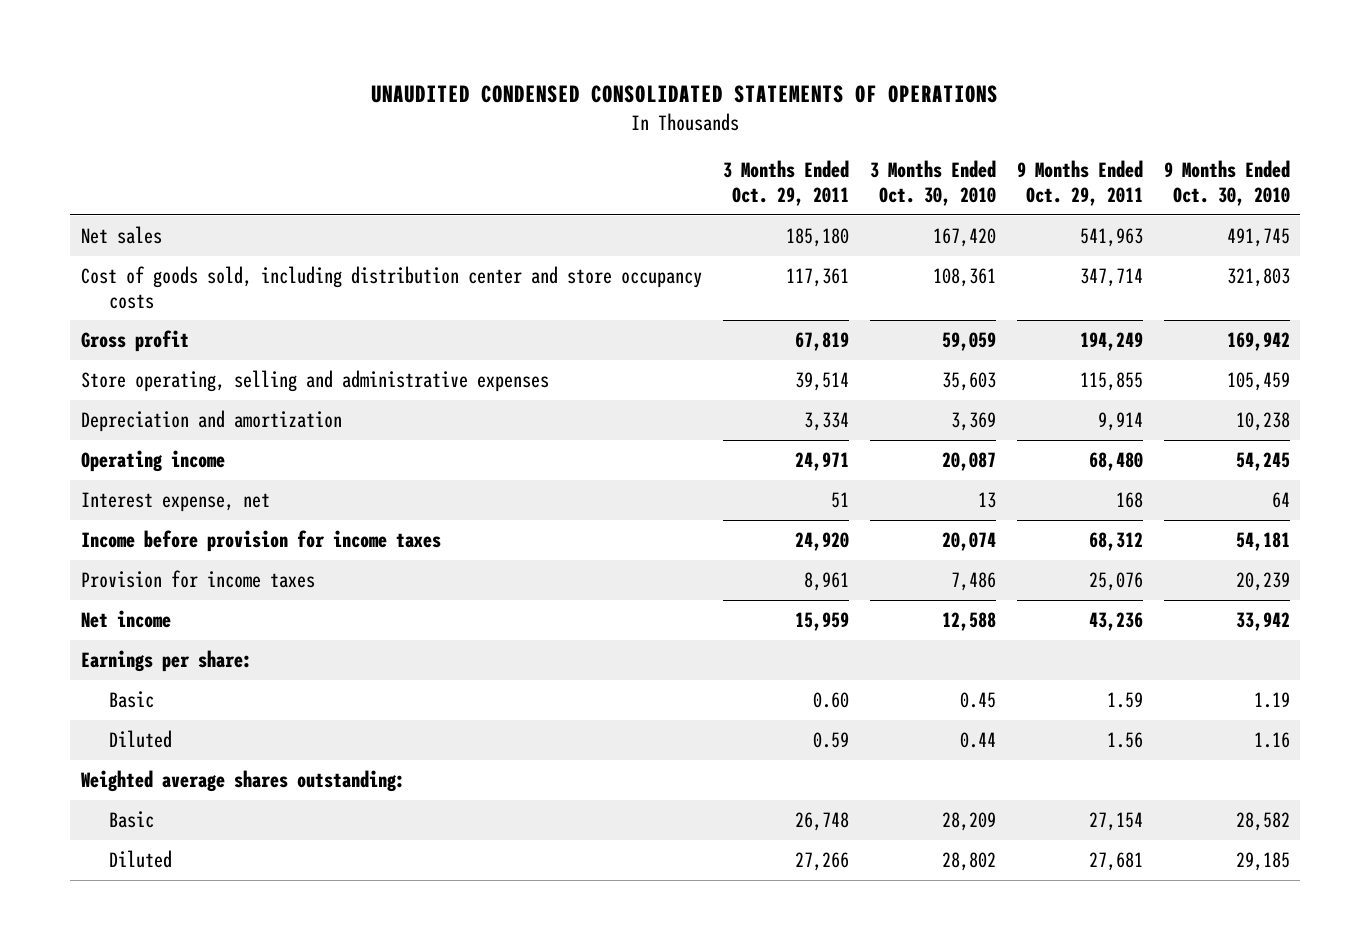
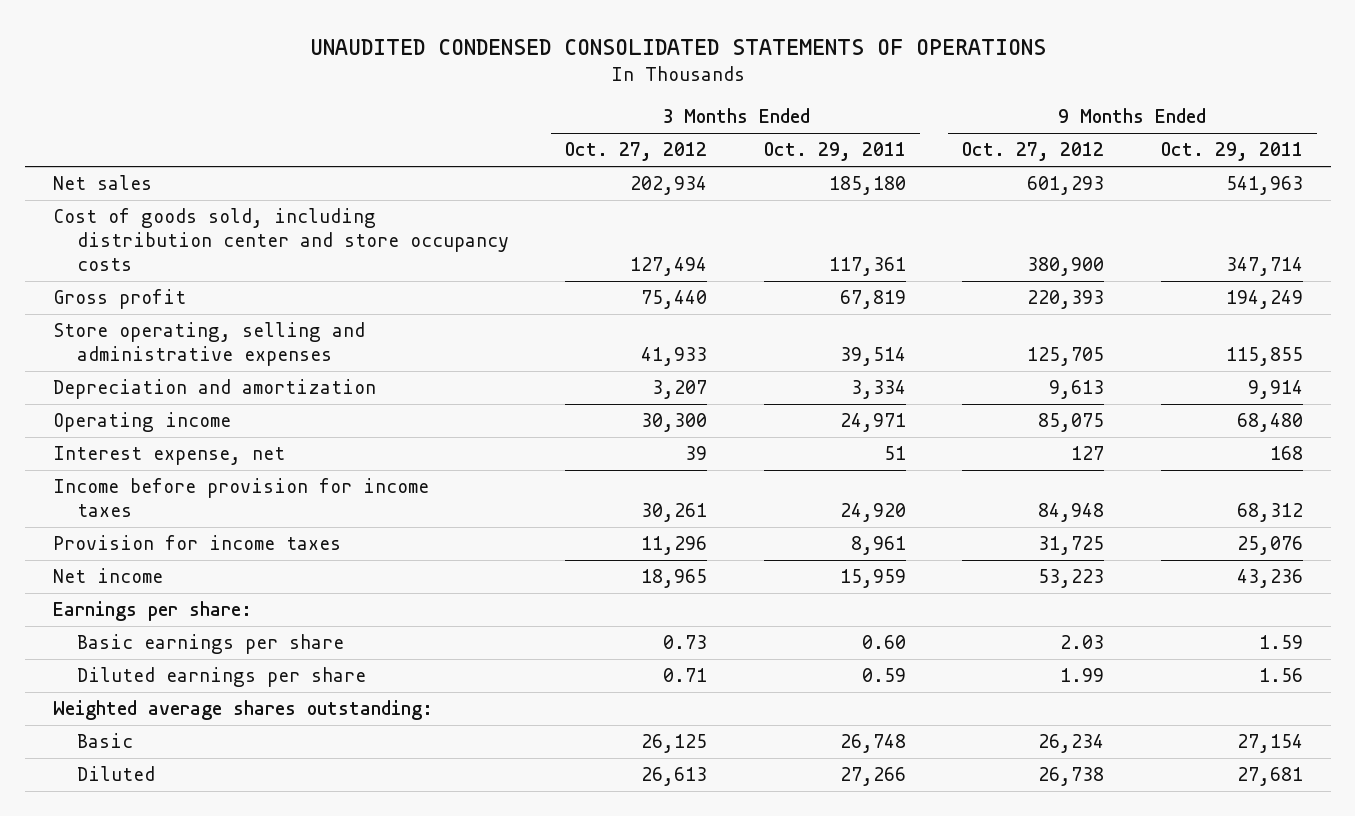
[869,160,996,207] 3 Months Ended Oct. 30, 2010 -> none
[1163,160,1290,207] 9 Months Ended Oct. 30, 2010 -> none
none -> [565,142,708,162] Oct. 27, 2012
none -> [962,142,1105,162] Oct. 27, 2012
[108,690,154,708] Basic -> [76,634,344,655] Basic earnings per share
[108,729,172,748] Diluted -> [76,667,366,688] Diluted earnings per share

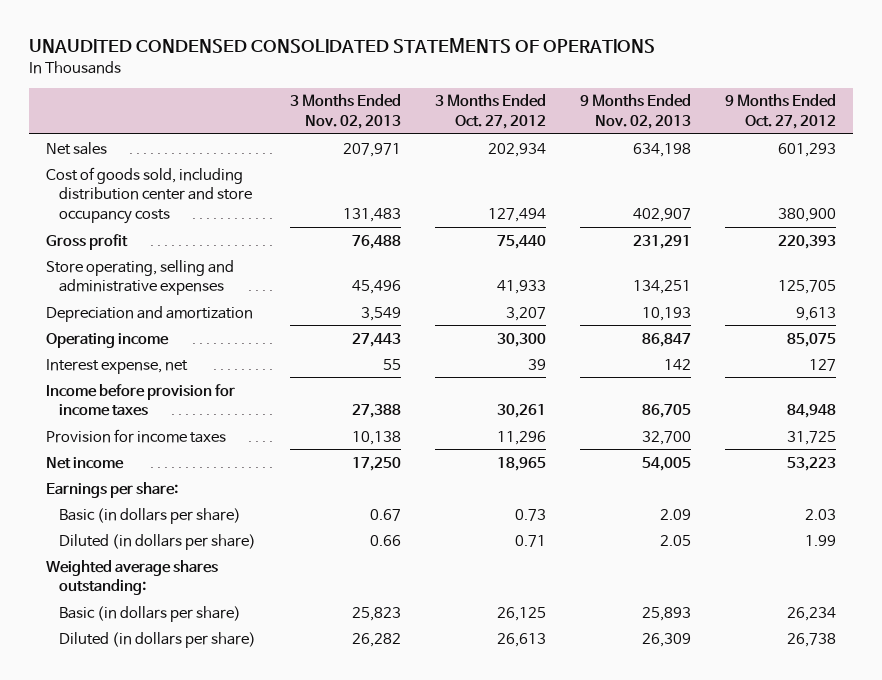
[763,142,906,162] Oct. 29, 2011 -> none
[1160,142,1303,162] Oct. 29, 2011 -> none
none -> [289,94,401,130] 3 Months Ended Nov. 02, 2013
none -> [579,94,691,130] 9 Months Ended Nov. 02, 2013
[76,634,344,655] Basic earnings per share -> [58,507,241,524] Basic (in dollars per share)
[76,667,366,688] Diluted earnings per share -> [58,533,256,550] Diluted (in dollars per share)
[76,733,133,749] Basic -> [58,605,241,622] Basic (in dollars per share)
[76,766,155,782] Diluted -> [58,631,256,648] Diluted (in dollars per share)

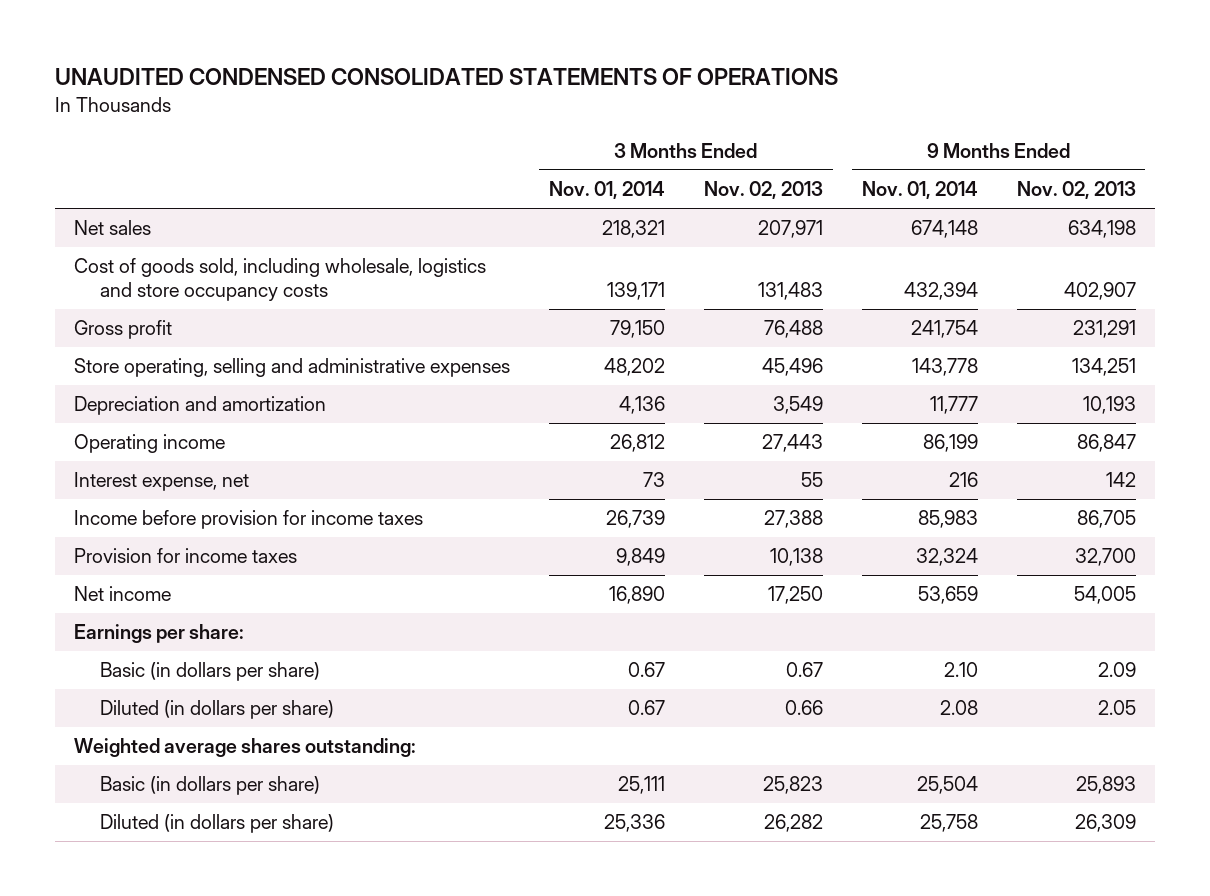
[434,94,546,130] 3 Months Ended Oct. 27, 2012 -> none
[725,94,837,130] 9 Months Ended Oct. 27, 2012 -> none
none -> [548,181,665,200] Nov. 01, 2014
none -> [861,181,978,200] Nov. 01, 2014
[45,166,252,224] Cost of goods sold, including distribution center and store occupancy costs -> [74,258,487,302] Cost of goods sold, including wholesale, logistics and store occupancy costs

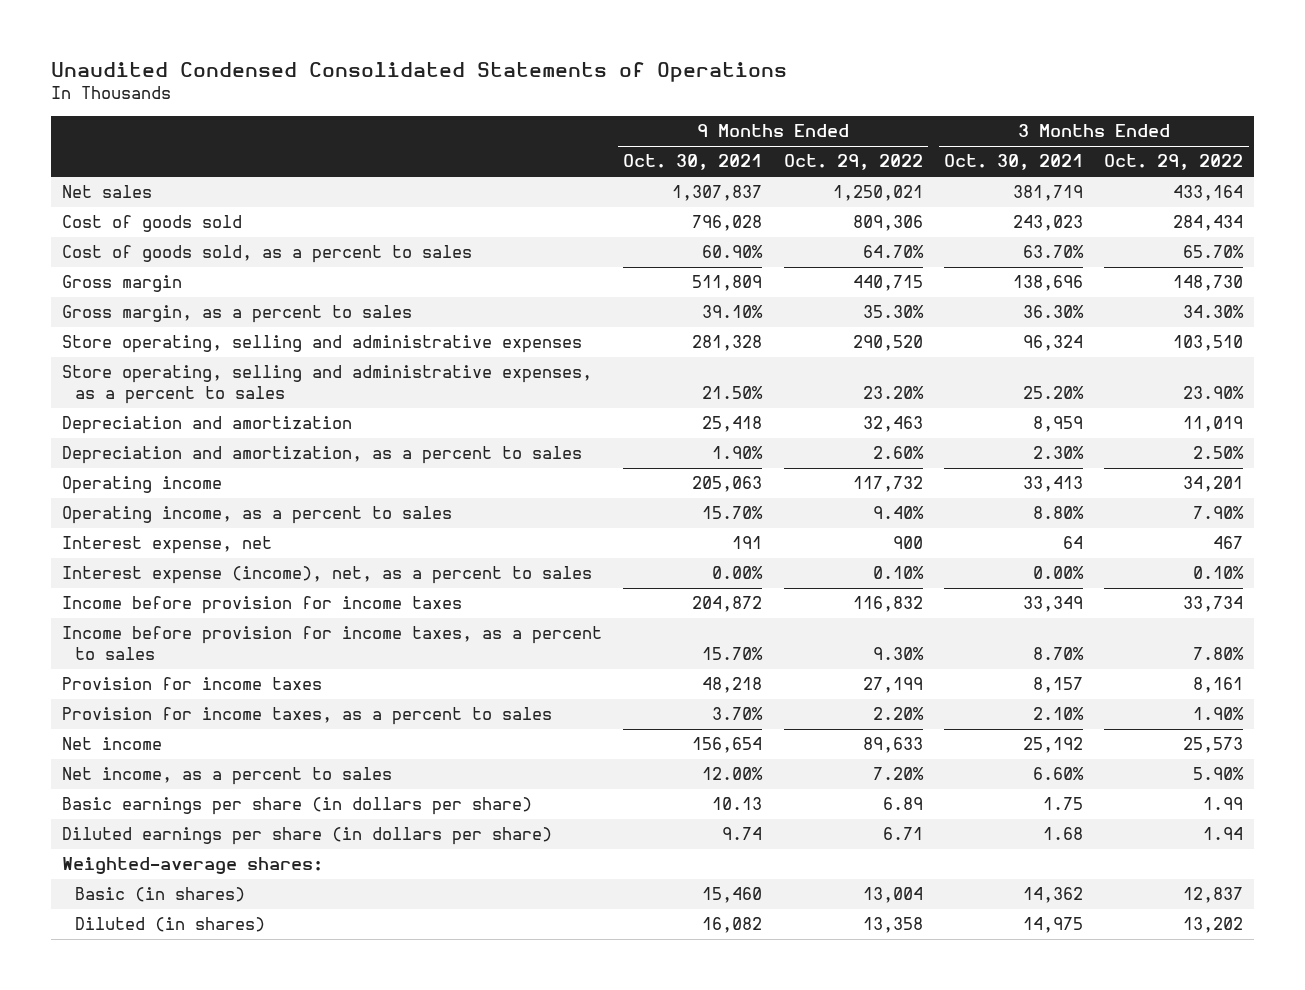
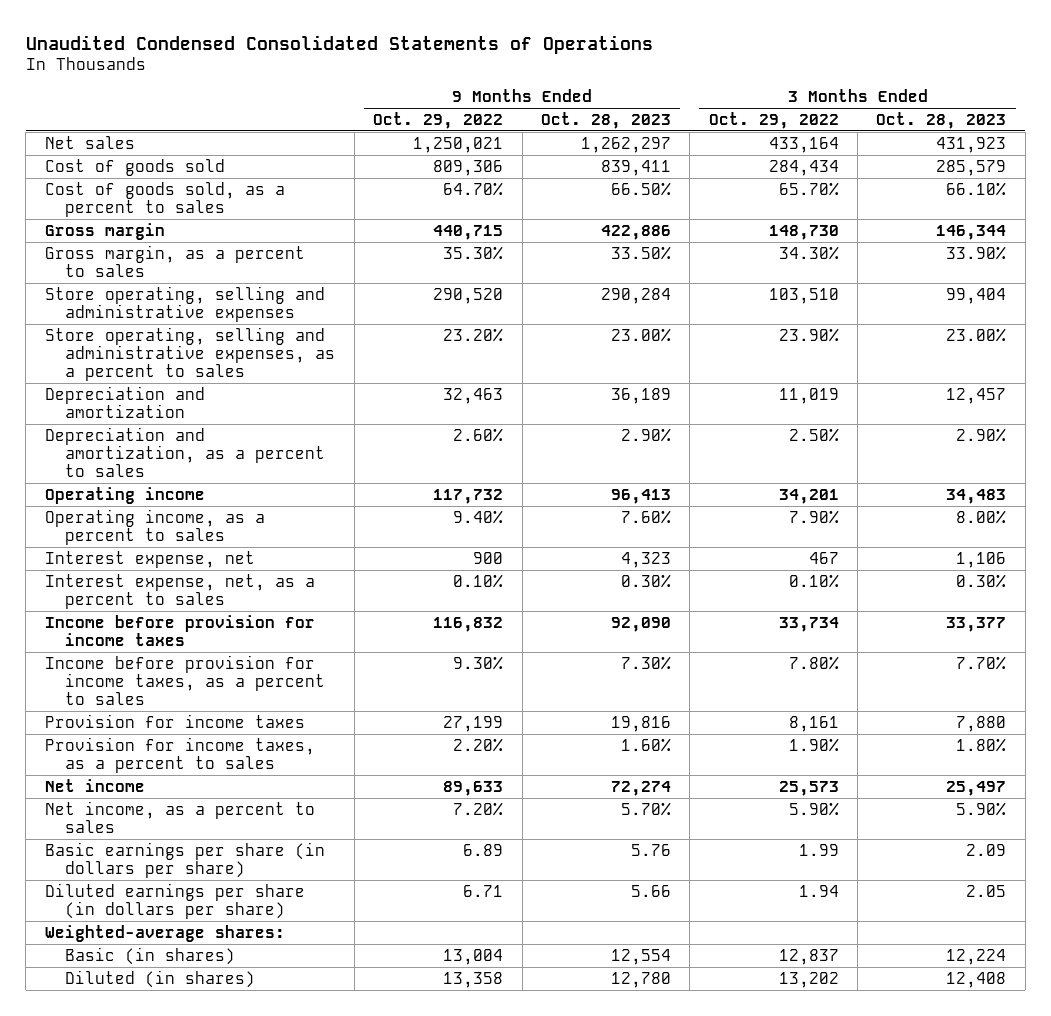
[623,154,763,171] Oct. 30, 2021 -> none
[944,154,1084,171] Oct. 30, 2021 -> none
none -> [540,111,671,129] Oct. 28, 2023
none -> [876,111,1007,129] Oct. 28, 2023
[61,566,592,585] Interest expense (income), net, as a percent to sales -> [44,573,315,609] Interest expense, net, as a percent to sales

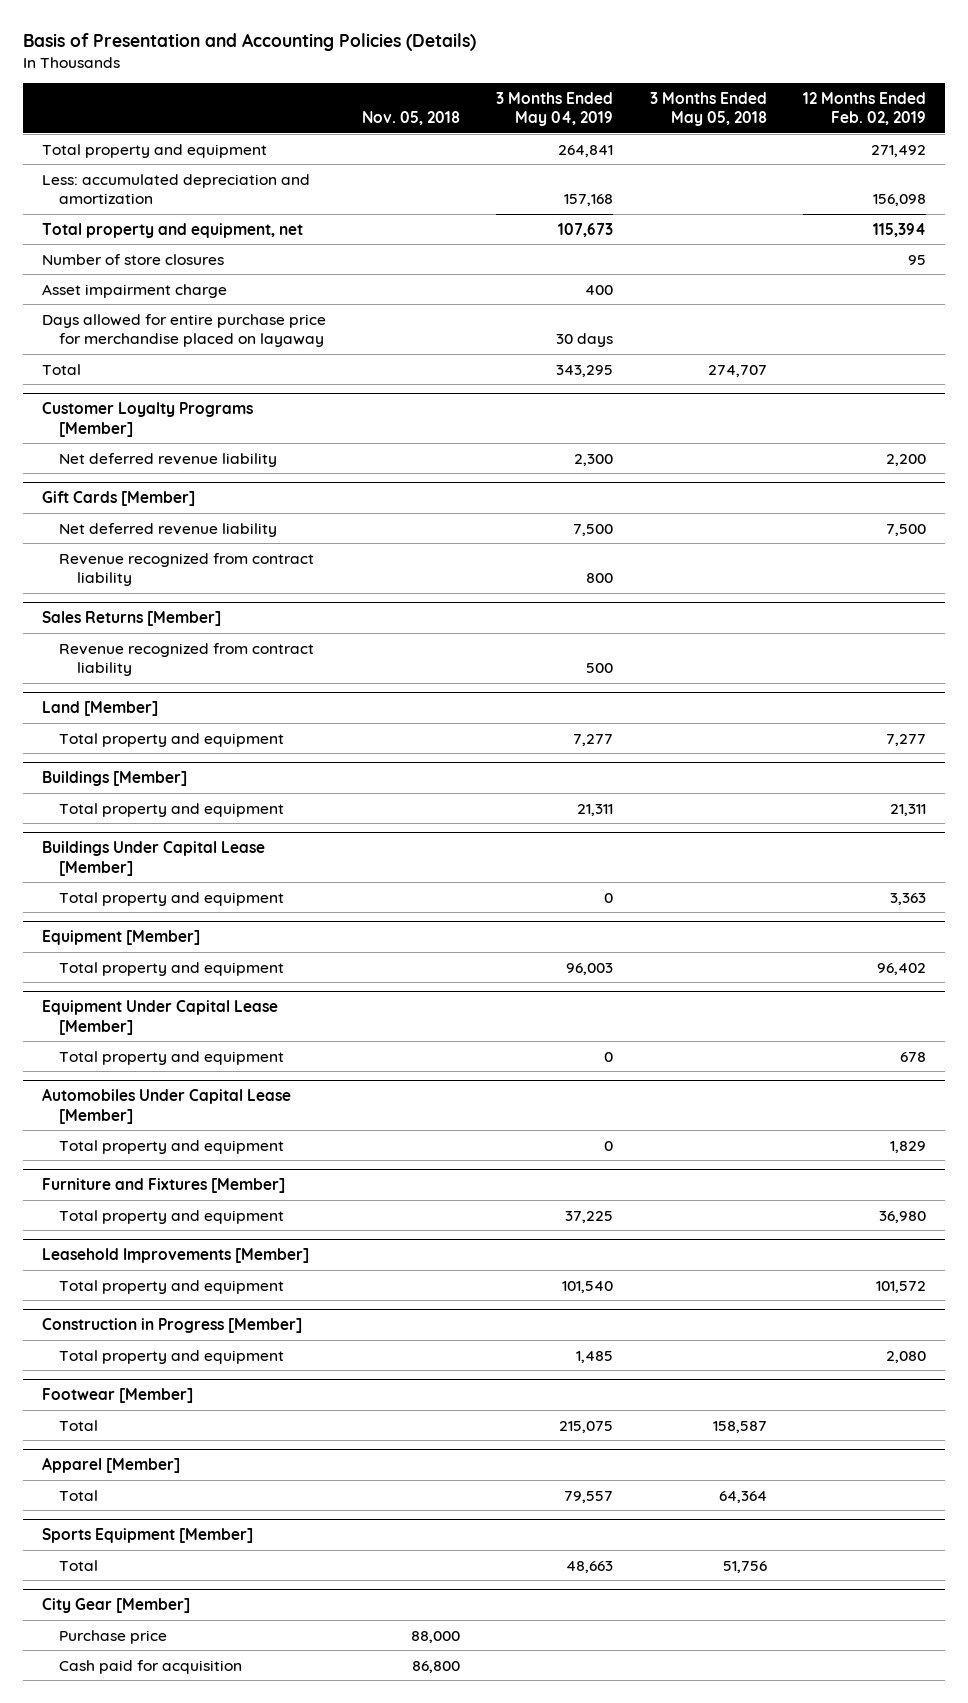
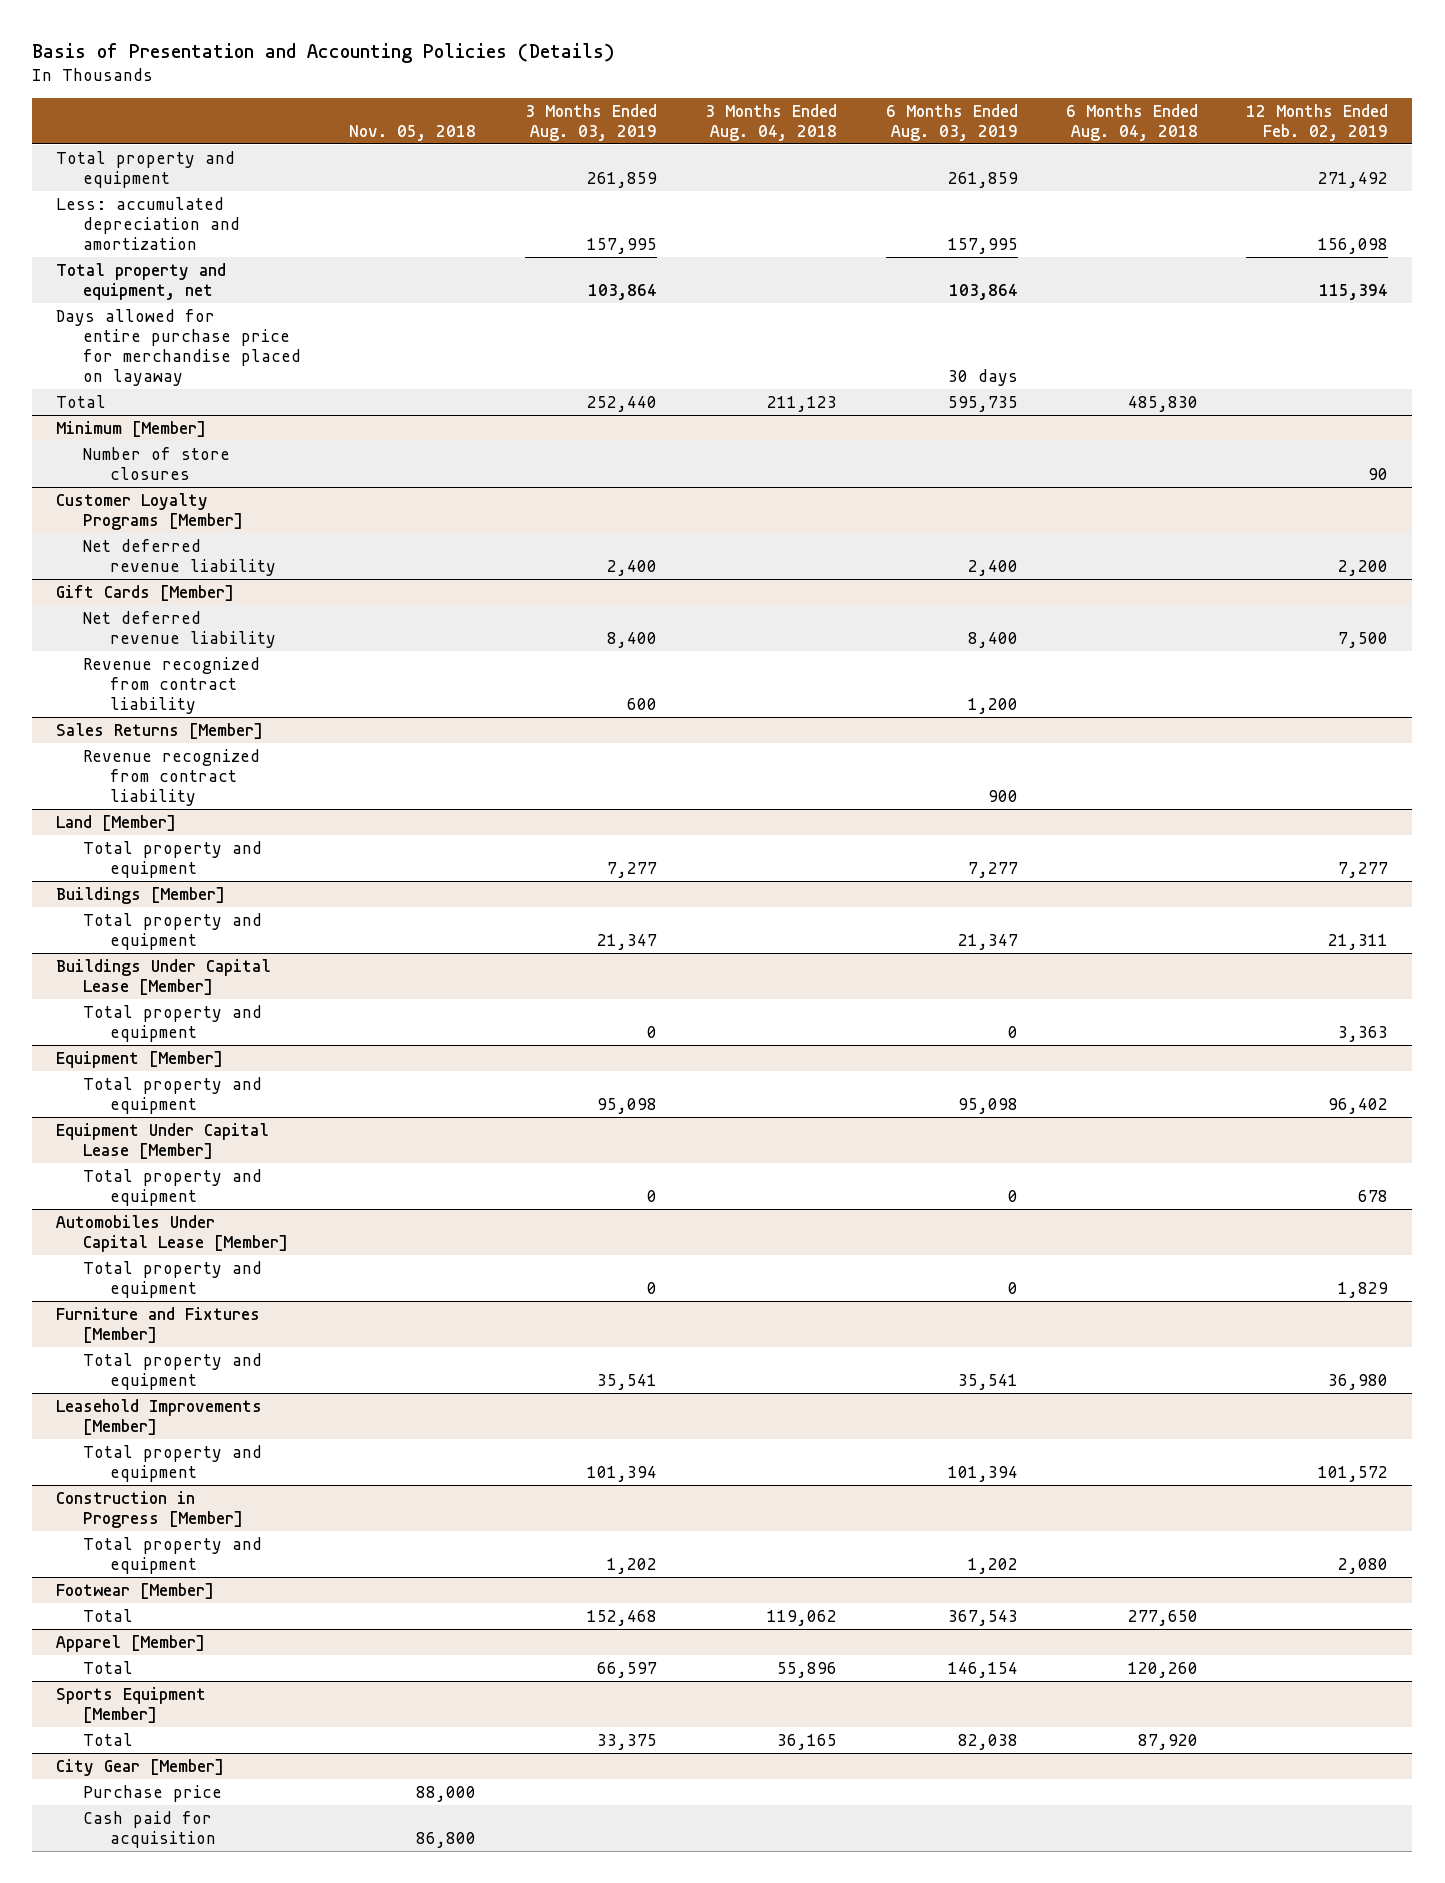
[496,91,614,127] 3 Months Ended May 04, 2019 -> none
[649,91,767,127] 3 Months Ended May 05, 2018 -> none
none -> [524,103,657,141] 3 Months Ended Aug. 03, 2019
none -> [705,103,838,141] 3 Months Ended Aug. 04, 2018
none -> [885,103,1018,141] 6 Months Ended Aug. 03, 2019
none -> [1065,103,1198,141] 6 Months Ended Aug. 04, 2018
[41,253,224,265] Number of store closures -> none
[41,283,227,298] Asset impairment charge -> none
none -> [56,420,207,437] Minimum [Member]
none -> [83,446,231,480] Number of store closures

